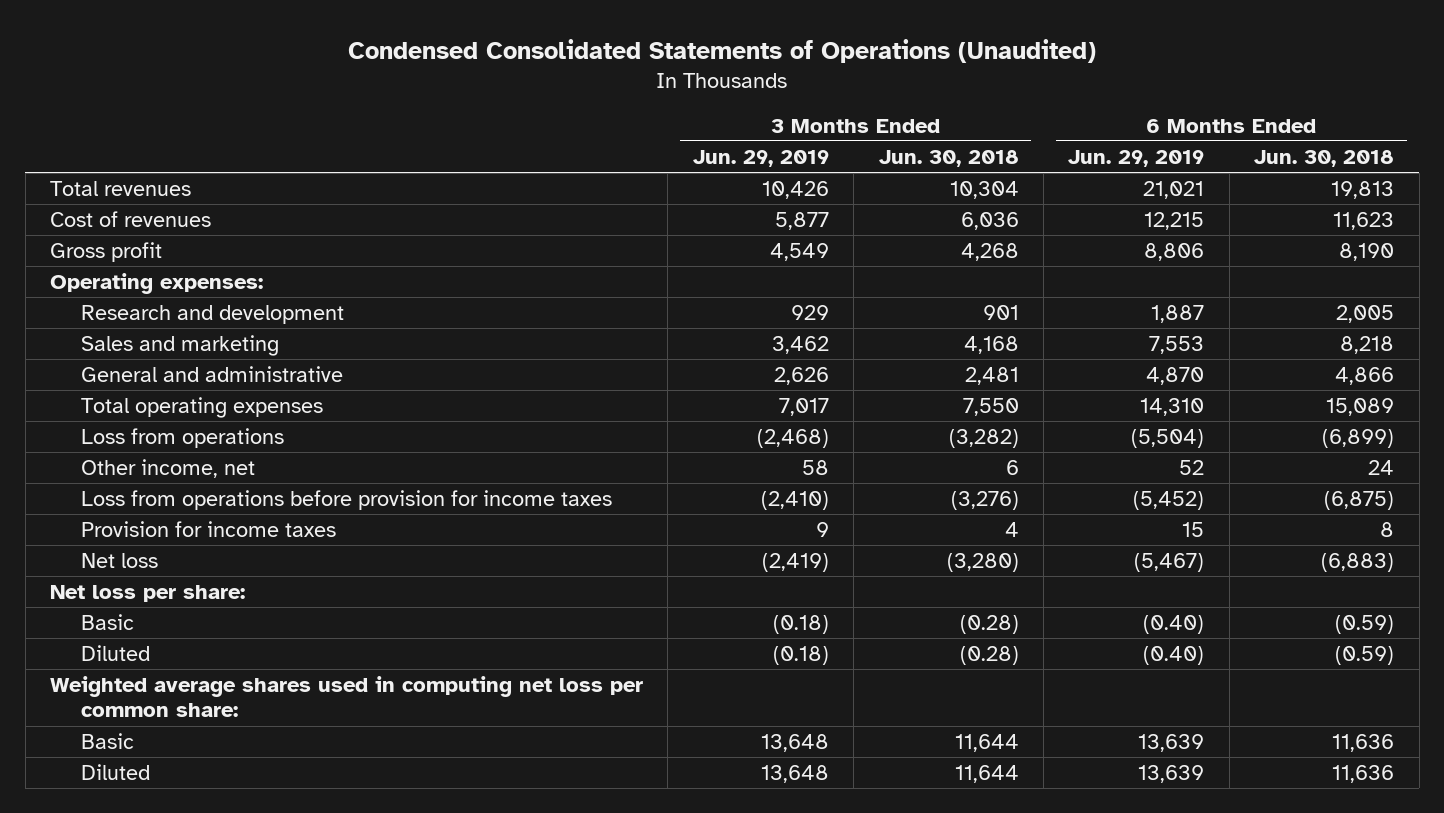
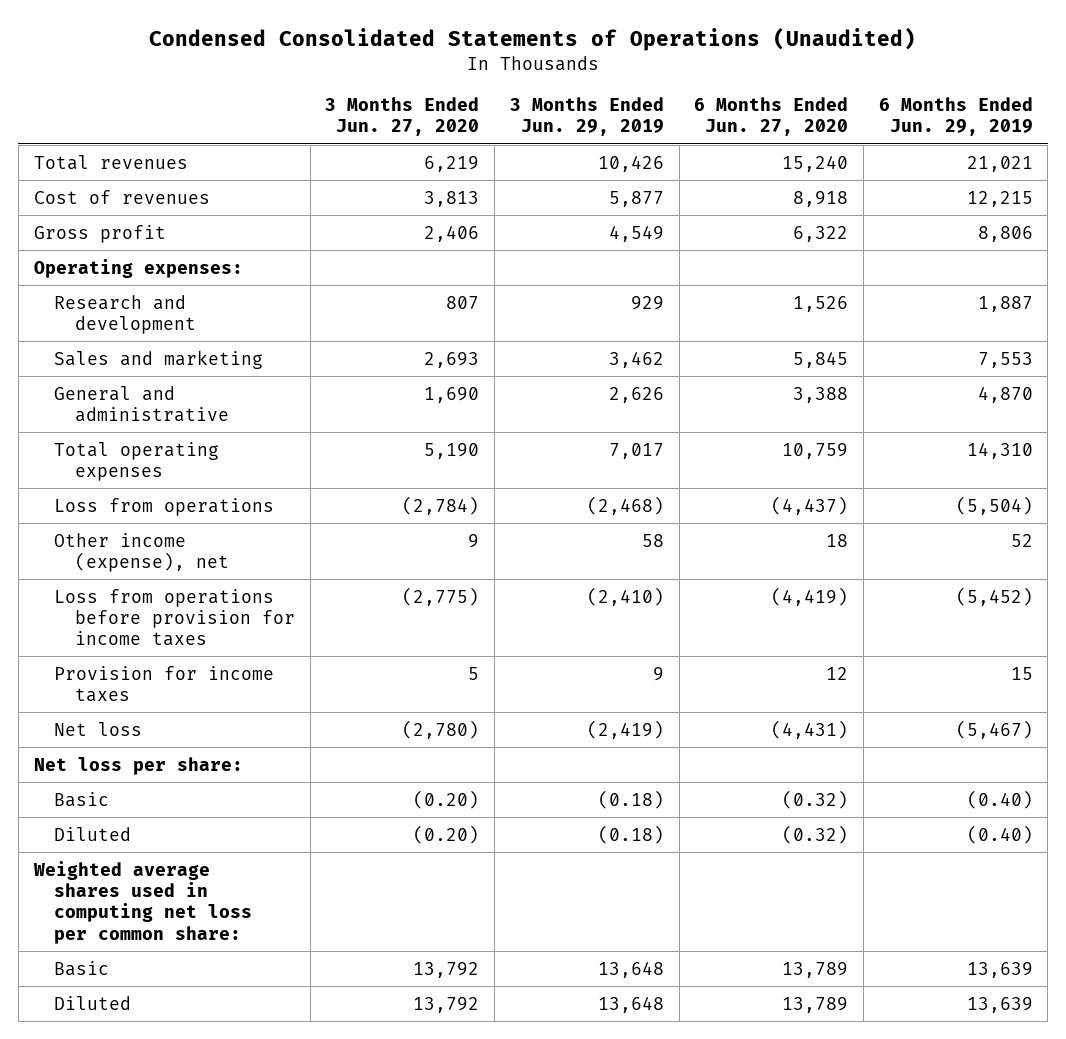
[878,149,1019,167] Jun. 30, 2018 -> none
[1254,149,1395,167] Jun. 30, 2018 -> none
none -> [325,97,480,137] 3 Months Ended Jun. 27, 2020
none -> [694,97,849,137] 6 Months Ended Jun. 27, 2020
[80,458,255,478] Other income, net -> [54,532,229,572] Other income (expense), net

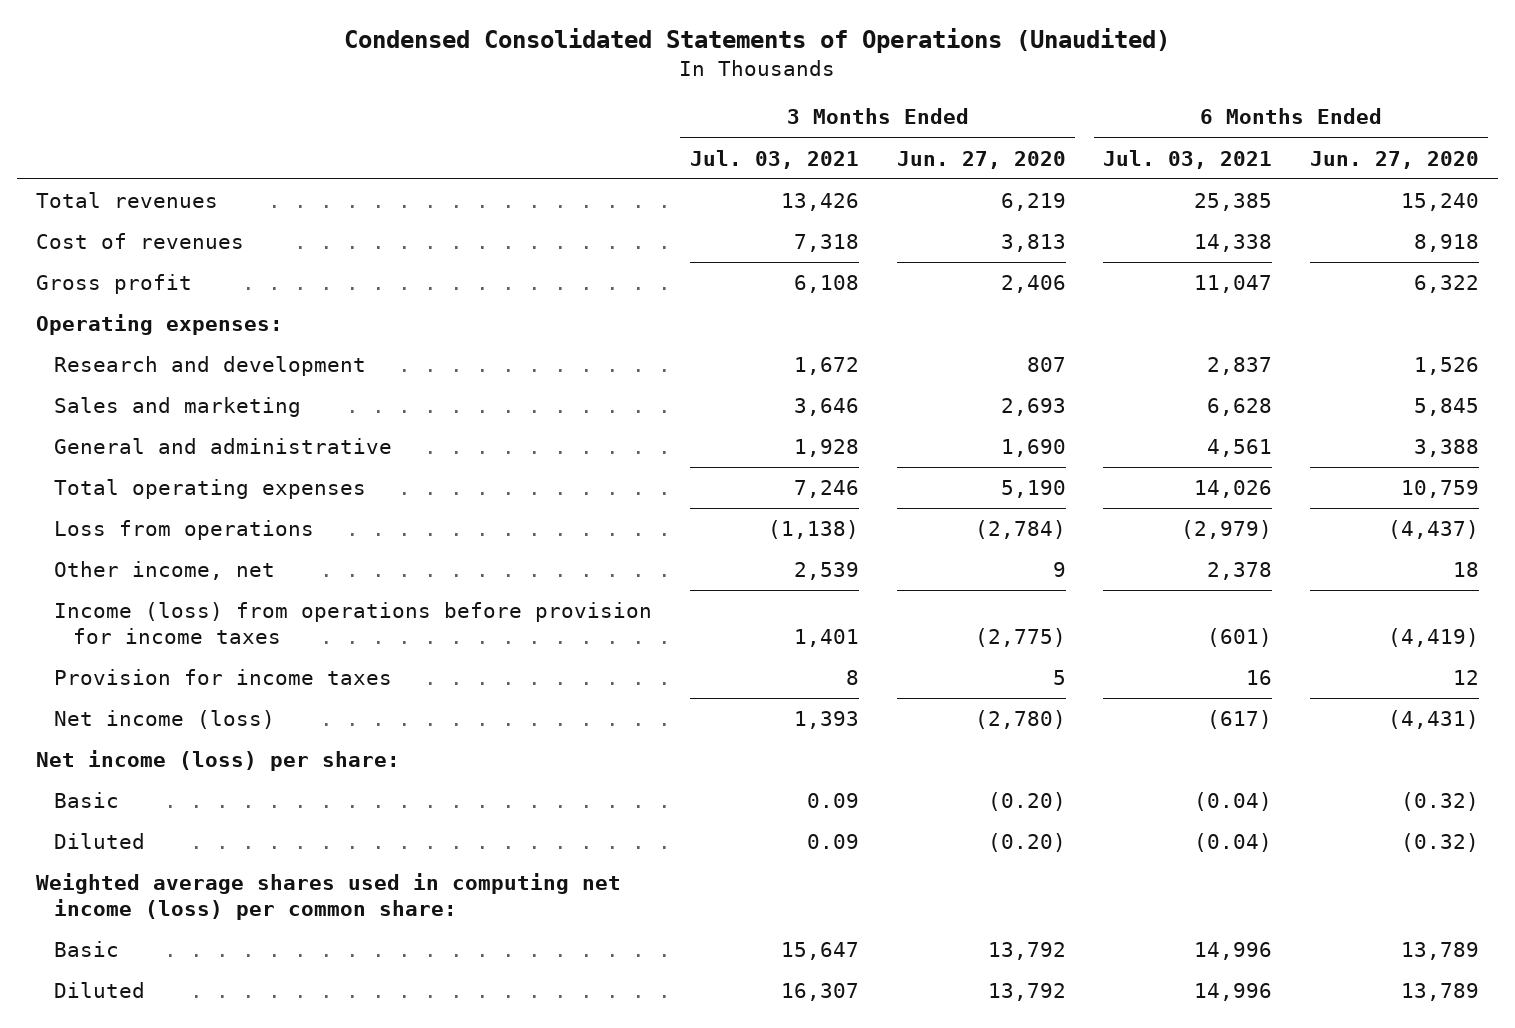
[509,97,664,137] 3 Months Ended Jun. 29, 2019 -> none
[878,97,1033,137] 6 Months Ended Jun. 29, 2019 -> none
none -> [689,149,859,169] Jul. 03, 2021
none -> [1103,149,1273,169] Jul. 03, 2021
[54,532,229,572] Other income (expense), net -> [54,561,276,581] Other income, net
[54,588,295,647] Loss from operations before provision for income taxes -> [54,602,653,645] Income (loss) from operations before provision for income taxes
[54,721,143,736] Net loss -> [54,710,276,730] Net income (loss)
[33,756,243,775] Net loss per share: -> [35,750,400,772] Net income (loss) per share:
[32,860,253,944] Weighted average shares used in computing net loss per common share: -> [35,873,621,921] Weighted average shares used in computing net income (loss) per common share:

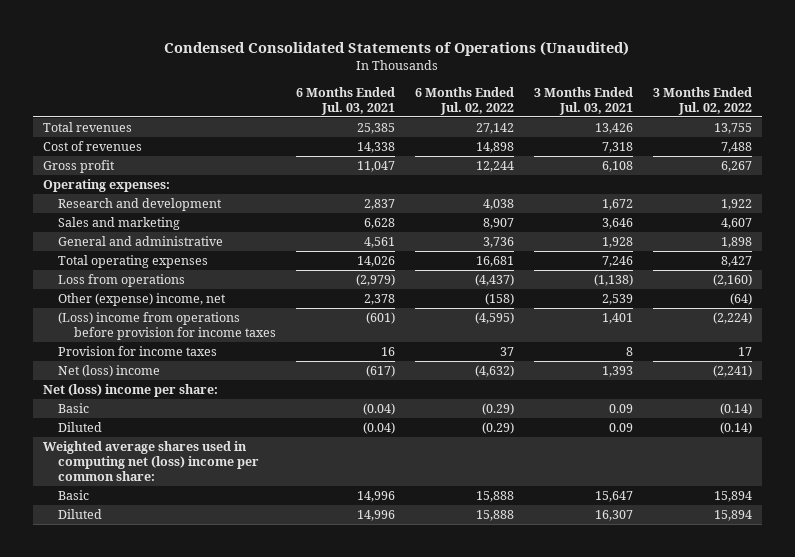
[896,150,1066,169] Jun. 27, 2020 -> none
[1309,150,1479,169] Jun. 27, 2020 -> none
none -> [414,86,514,115] 6 Months Ended Jul. 02, 2022
none -> [652,86,752,115] 3 Months Ended Jul. 02, 2022
[54,561,276,581] Other income, net -> [58,293,227,307] Other (expense) income, net
[54,602,653,645] Income (loss) from operations before provision for income taxes -> [58,312,276,341] (Loss) income from operations before provision for income taxes
[54,710,276,730] Net income (loss) -> [58,365,161,378] Net (loss) income
[35,750,400,772] Net income (loss) per share: -> [43,384,219,398] Net (loss) income per share:
[35,873,621,921] Weighted average shares used in computing net income (loss) per common share: -> [43,441,260,482] Weighted average shares used in computing net (loss) income per common share:

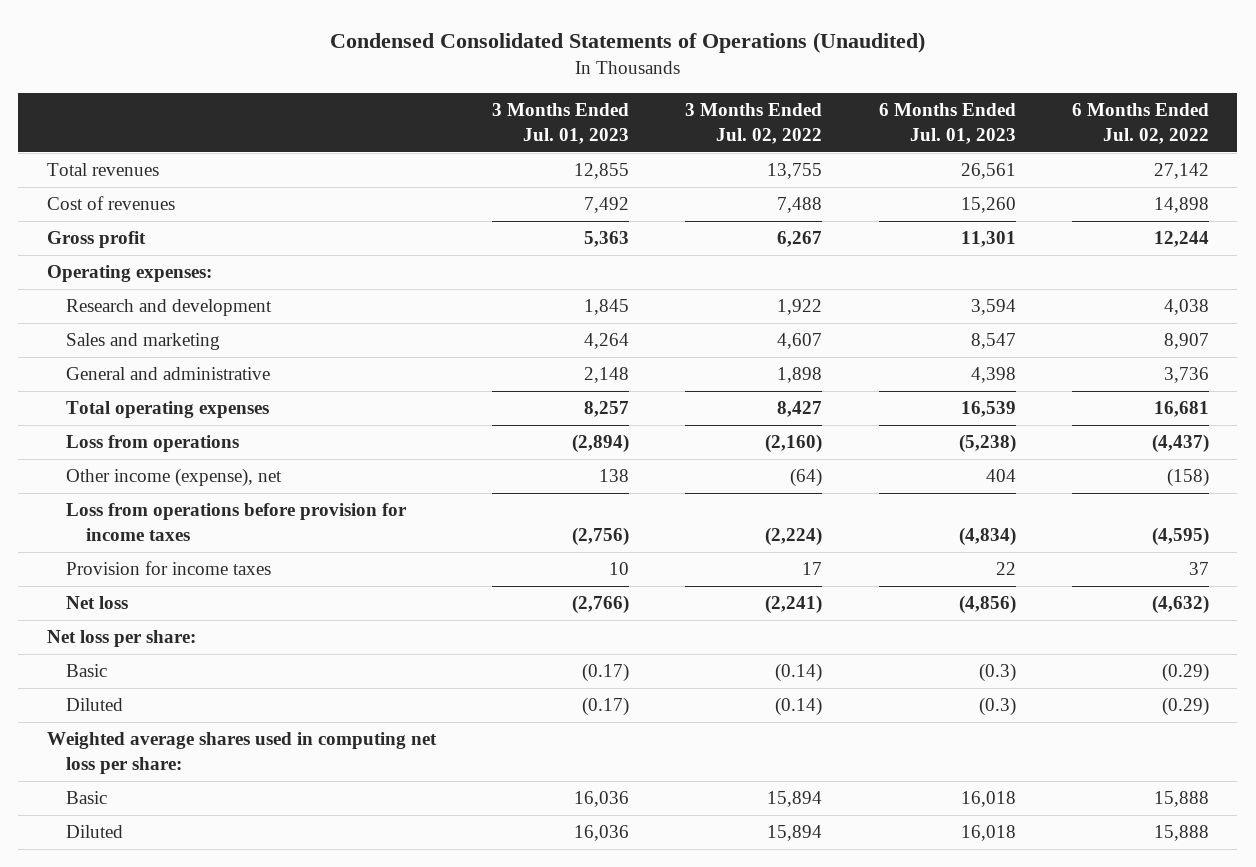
[295,86,395,115] 6 Months Ended Jul. 03, 2021 -> none
[533,86,633,115] 3 Months Ended Jul. 03, 2021 -> none
none -> [492,103,630,144] 3 Months Ended Jul. 01, 2023
none -> [878,103,1016,144] 6 Months Ended Jul. 01, 2023
[58,293,227,307] Other (expense) income, net -> [66,468,283,488] Other income (expense), net
[58,312,276,341] (Loss) income from operations before provision for income taxes -> [66,503,408,541] Loss from operations before provision for income taxes
[58,365,161,378] Net (loss) income -> [66,596,129,610] Net loss
[43,384,219,398] Net (loss) income per share: -> [46,630,196,648] Net loss per share:
[43,441,260,482] Weighted average shares used in computing net (loss) income per common share: -> [46,732,437,774] Weighted average shares used in computing net loss per share:

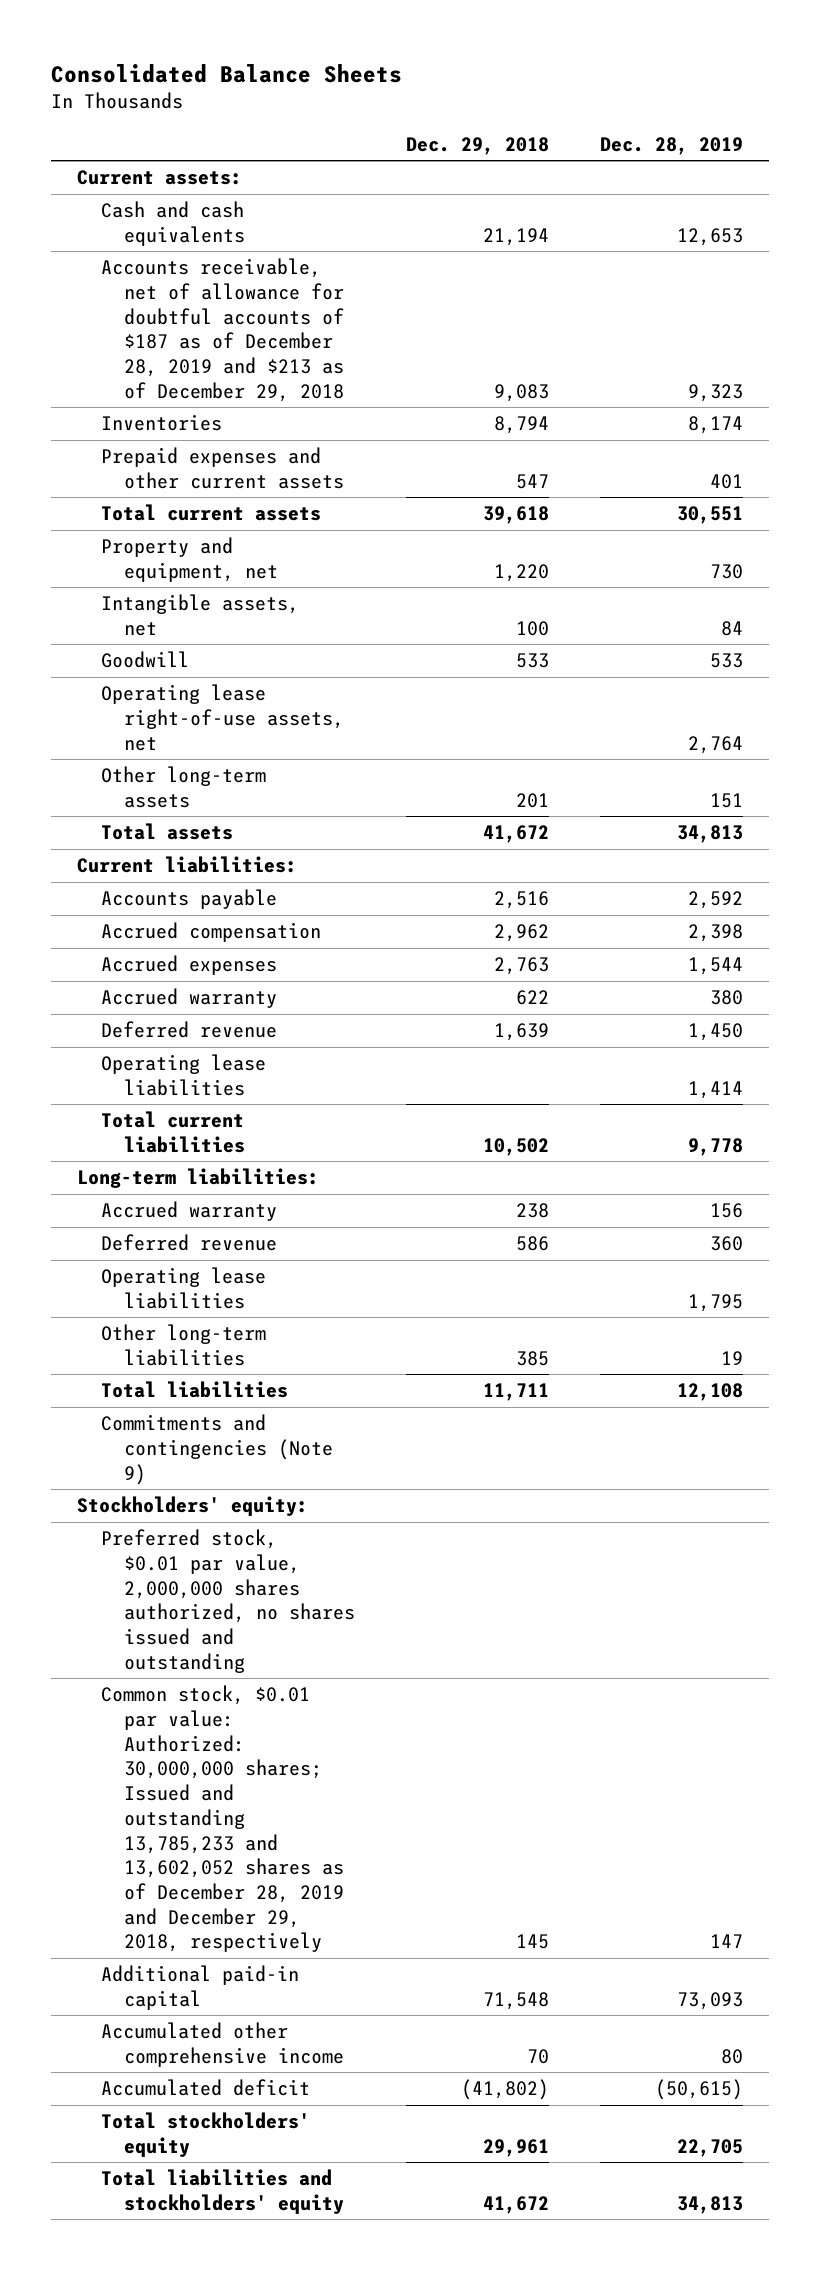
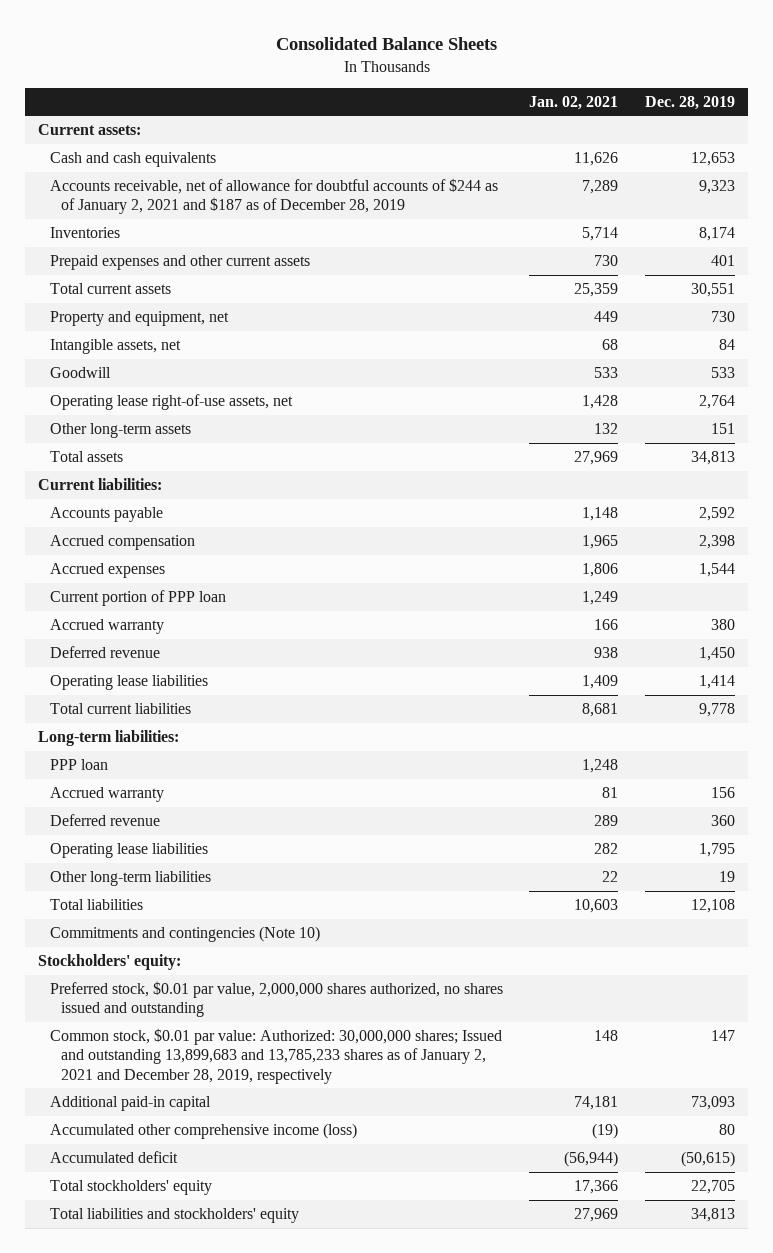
[406,136,550,155] Dec. 29, 2018 -> none
none -> [529,95,619,110] Jan. 02, 2021
[100,258,345,402] Accounts receivable, net of allowance for doubtful accounts of $187 as of December 28, 2019 and $213 as of December 29, 2018 -> [49,177,498,215] Accounts receivable, net of allowance for doubtful accounts of $244 as of January 2, 2021 and $187 as of December 28, 2019
none -> [49,589,226,606] Current portion of PPP loan
none -> [49,758,108,770] PPP loan
[100,1414,334,1485] Commitments and contingencies (Note 9) -> [49,925,320,942] Commitments and contingencies (Note 10)
[100,1685,345,1953] Common stock, $0.01 par value: Authorized: 30,000,000 shares; Issued and outstanding 13,785,233 and 13,602,052 shares as of December 28, 2019 and December 29, 2018, respectively -> [49,1027,502,1084] Common stock, $0.01 par value: Authorized: 30,000,000 shares; Issued and outstanding 13,899,683 and 13,785,233 shares as of January 2, 2021 and December 28, 2019, respectively
[100,2022,345,2067] Accumulated other comprehensive income -> [49,1122,357,1139] Accumulated other comprehensive income (loss)

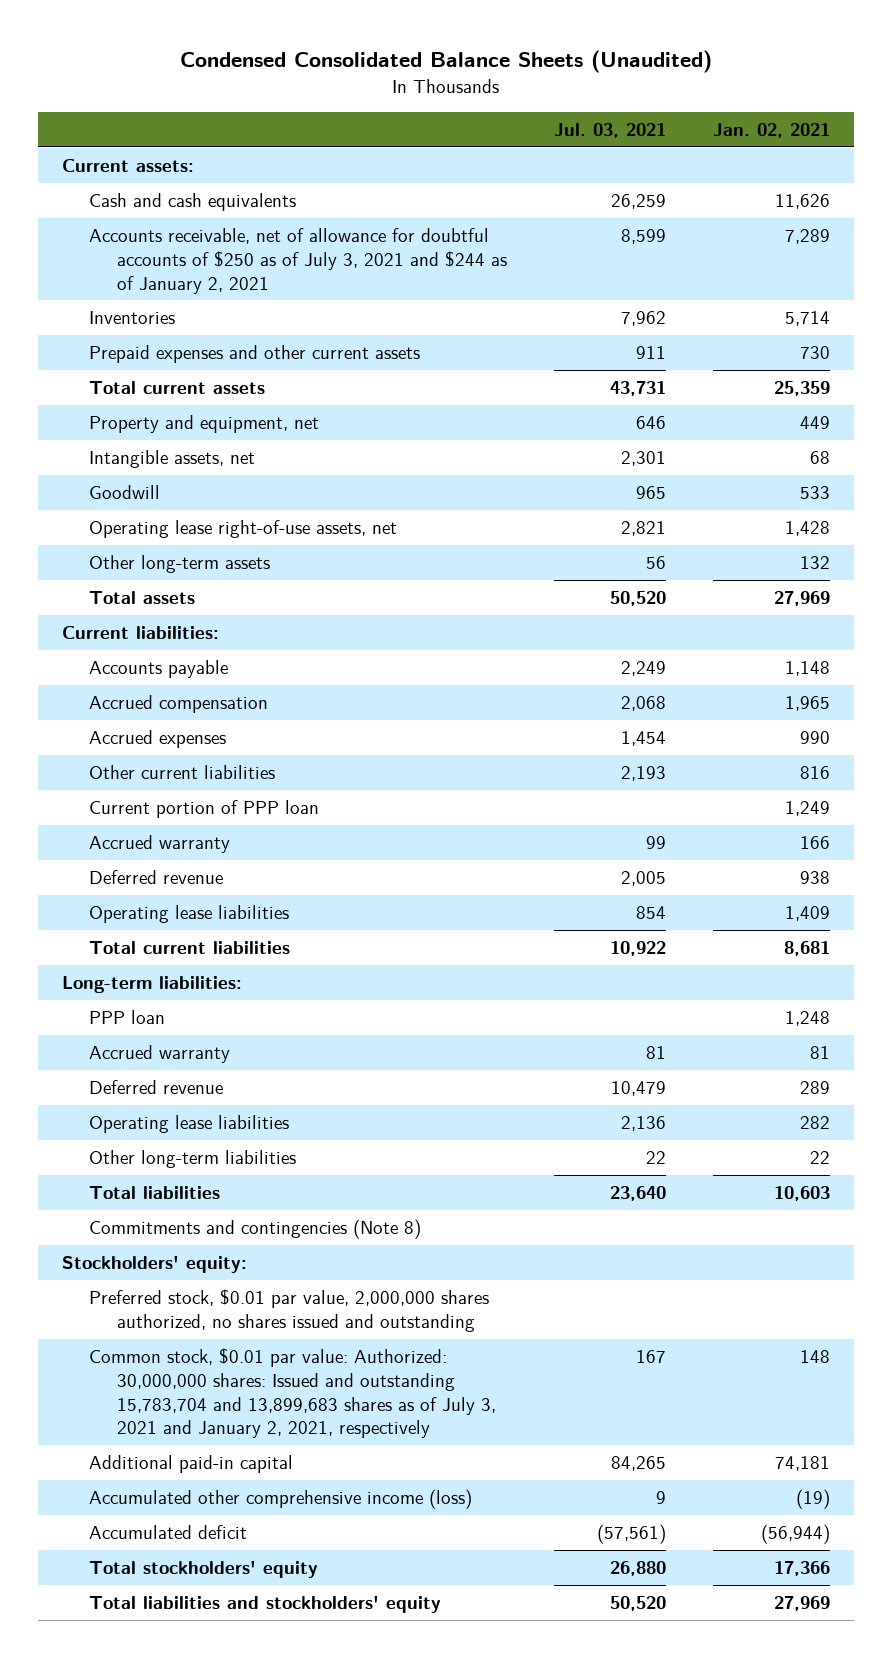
[275,37,497,51] Consolidated Balance Sheets -> [179,50,712,74] Condensed Consolidated Balance Sheets (Unaudited)
[644,95,735,110] Dec. 28, 2019 -> none
none -> [553,122,666,138] Jul. 03, 2021
[49,177,498,215] Accounts receivable, net of allowance for doubtful accounts of $244 as of January 2, 2021 and $187 as of December 28, 2019 -> [89,228,507,294] Accounts receivable, net of allowance for doubtful accounts of $250 as of July 3, 2021 and $244 as of January 2, 2021
[582,562,619,577] 1,806 -> [800,731,831,745] 990
none -> [89,765,276,780] Other current liabilities
[49,925,320,942] Commitments and contingencies (Note 10) -> [89,1219,422,1240] Commitments and contingencies (Note 8)
[49,1027,502,1084] Common stock, $0.01 par value: Authorized: 30,000,000 shares; Issued and outstanding 13,899,683 and 13,785,233 shares as of January 2, 2021 and December 28, 2019, respectively -> [89,1348,496,1439] Common stock, $0.01 par value: Authorized: 30,000,000 shares: Issued and outstanding 15,783,704 and 13,899,683 shares as of July 3, 2021 and January 2, 2021, respectively

